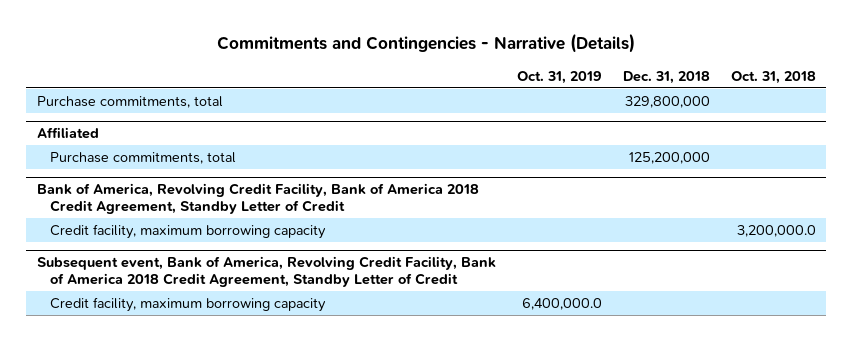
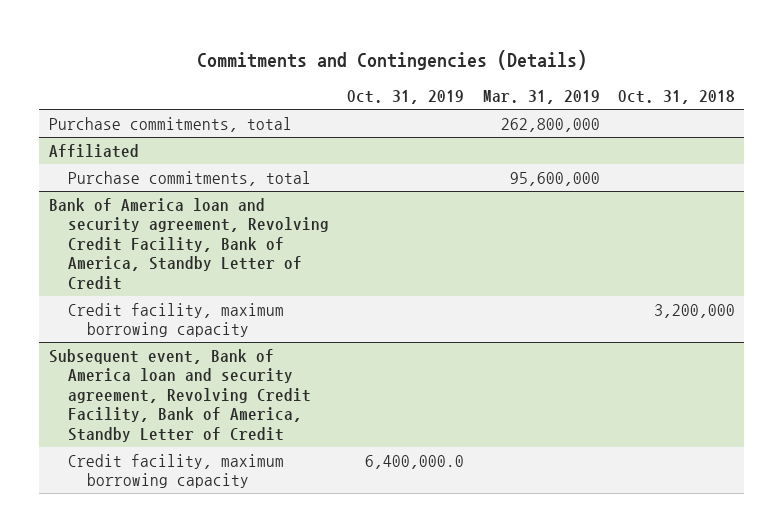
[217,33,636,54] Commitments and Contingencies - Narrative (Details) -> [196,49,587,70] Commitments and Contingencies (Details)
[622,70,710,84] Dec. 31, 2018 -> none
none -> [482,90,600,105] Mar. 31, 2019
[36,183,479,215] Bank of America, Revolving Credit Facility, Bank of America 2018 Credit Agreement, Standby Letter of Credit -> [48,197,329,291] Bank of America loan and security agreement, Revolving Credit Facility, Bank of America, Standby Letter of Credit
[736,224,816,237] 3,200,000.0 -> [654,303,736,318] 3,200,000
[36,256,496,288] Subsequent event, Bank of America, Revolving Credit Facility, Bank of America 2018 Credit Agreement, Standby Letter of Credit -> [48,348,311,443] Subsequent event, Bank of America loan and security agreement, Revolving Credit Facility, Bank of America, Standby Letter of Credit

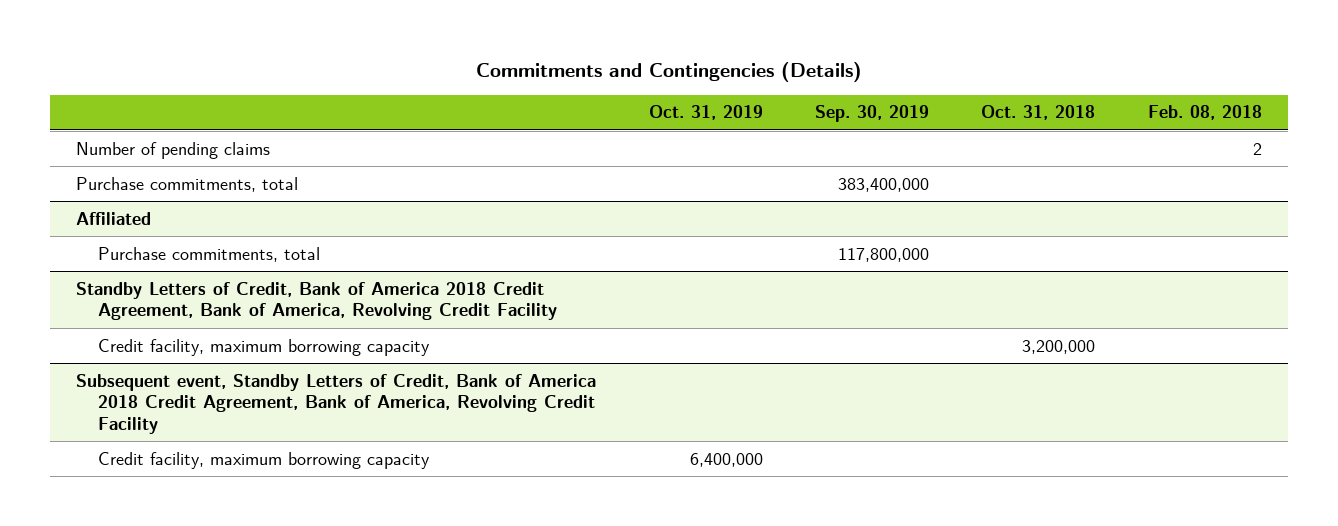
[482,90,600,105] Mar. 31, 2019 -> none
none -> [814,105,929,123] Sep. 30, 2019
none -> [1147,105,1262,121] Feb. 08, 2018
none -> [76,141,271,159] Number of pending claims
[48,197,329,291] Bank of America loan and security agreement, Revolving Credit Facility, Bank of America, Standby Letter of Credit -> [76,281,557,321] Standby Letters of Credit, Bank of America 2018 Credit Agreement, Bank of America, Revolving Credit Facility
[48,348,311,443] Subsequent event, Bank of America loan and security agreement, Revolving Credit Facility, Bank of America, Standby Letter of Credit -> [76,373,597,434] Subsequent event, Standby Letters of Credit, Bank of America 2018 Credit Agreement, Bank of America, Revolving Credit Facility
[365,454,465,469] 6,400,000.0 -> [689,452,763,467] 6,400,000

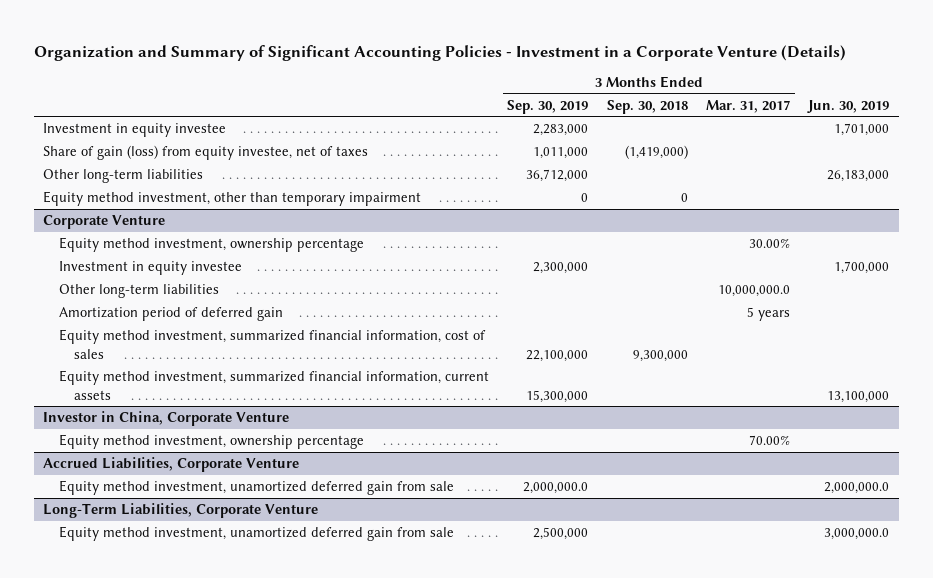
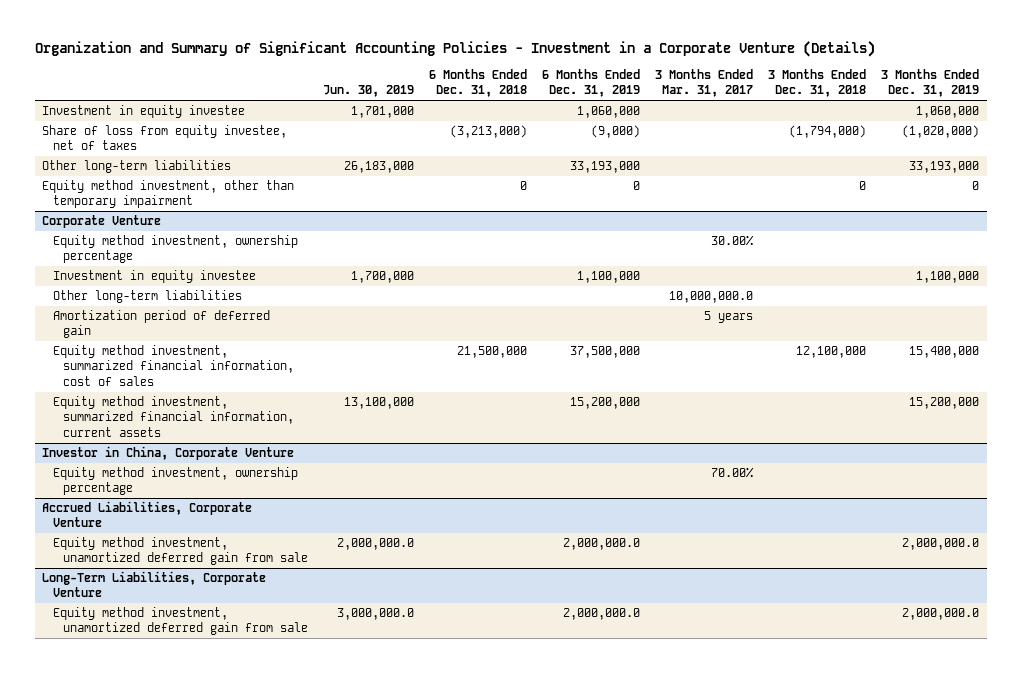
[507,99,589,114] Sep. 30, 2019 -> none
[606,99,688,114] Sep. 30, 2018 -> none
none -> [428,68,527,98] 6 Months Ended Dec. 31, 2018
none -> [541,68,640,98] 6 Months Ended Dec. 31, 2019
none -> [768,68,867,98] 3 Months Ended Dec. 31, 2018
none -> [881,68,980,98] 3 Months Ended Dec. 31, 2019
[43,144,369,160] Share of gain (loss) from equity investee, net of taxes -> [42,125,288,151] Share of loss from equity investee, net of taxes

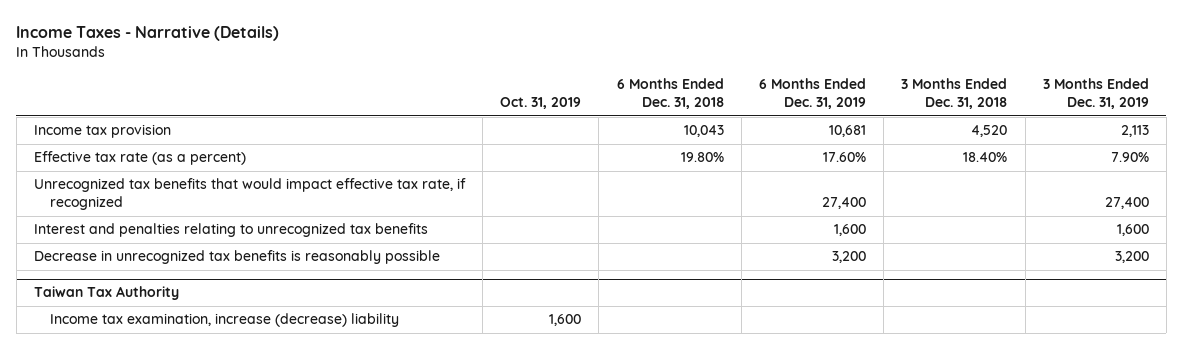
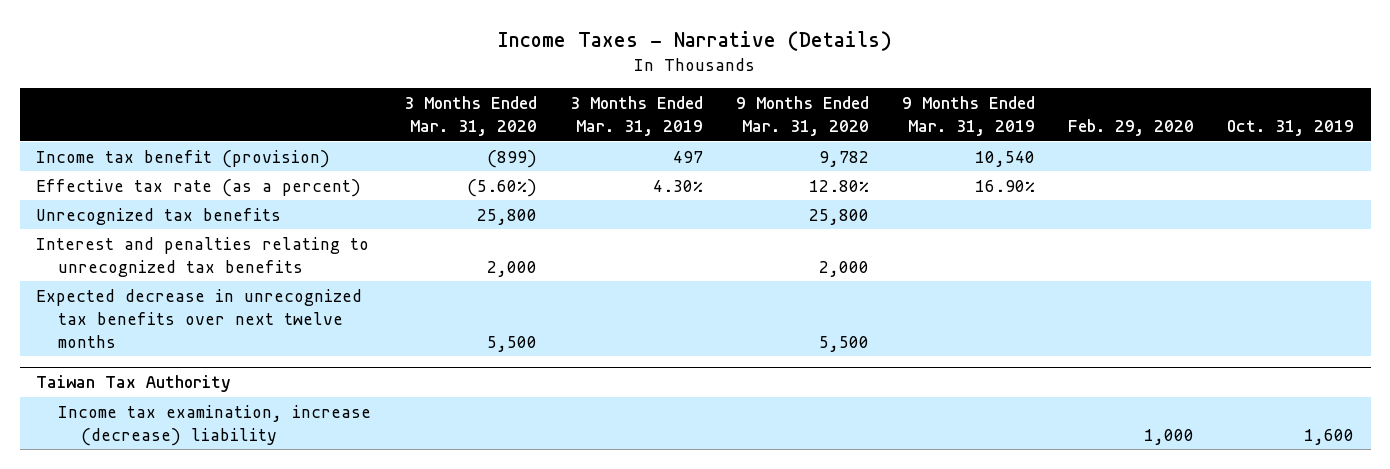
[616,78,724,110] 6 Months Ended Dec. 31, 2018 -> none
[758,78,866,110] 6 Months Ended Dec. 31, 2019 -> none
[901,78,1008,110] 3 Months Ended Dec. 31, 2018 -> none
[1042,78,1149,110] 3 Months Ended Dec. 31, 2019 -> none
none -> [404,96,538,136] 3 Months Ended Mar. 31, 2020
none -> [570,96,704,136] 3 Months Ended Mar. 31, 2019
none -> [736,96,870,136] 9 Months Ended Mar. 31, 2020
none -> [902,96,1036,136] 9 Months Ended Mar. 31, 2019
none -> [1068,118,1195,136] Feb. 29, 2020
[33,124,171,139] Income tax provision -> [36,149,331,168] Income tax benefit (provision)
[33,178,466,211] Unrecognized tax benefits that would impact effective tax rate, if recognized -> [36,207,282,225] Unrecognized tax benefits
[33,250,440,265] Decrease in unrecognized tax benefits is reasonably possible -> [36,288,363,348] Expected decrease in unrecognized tax benefits over next twelve months

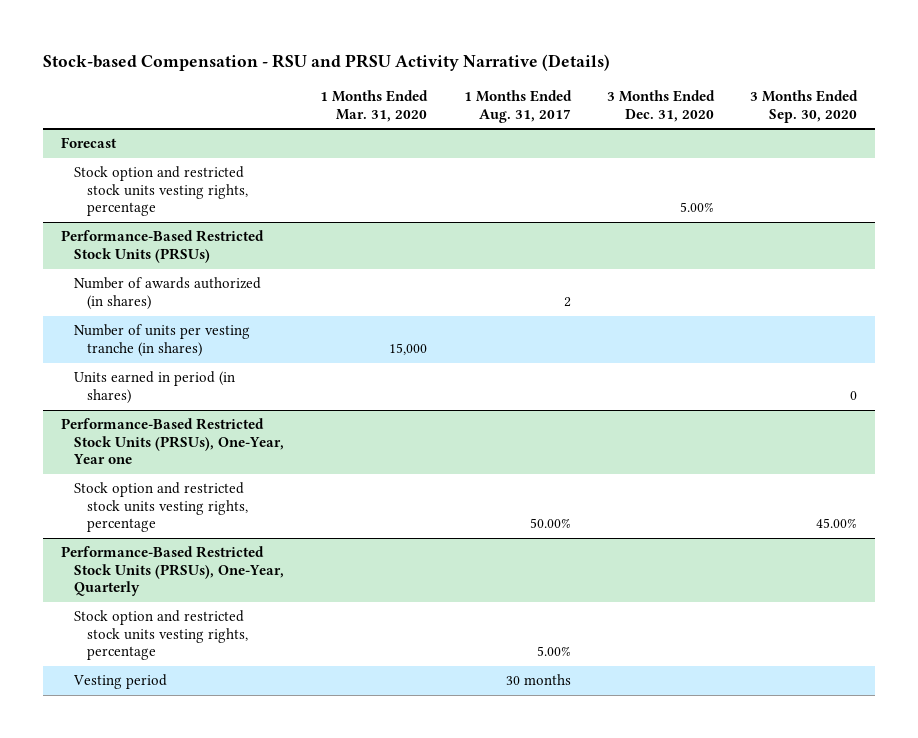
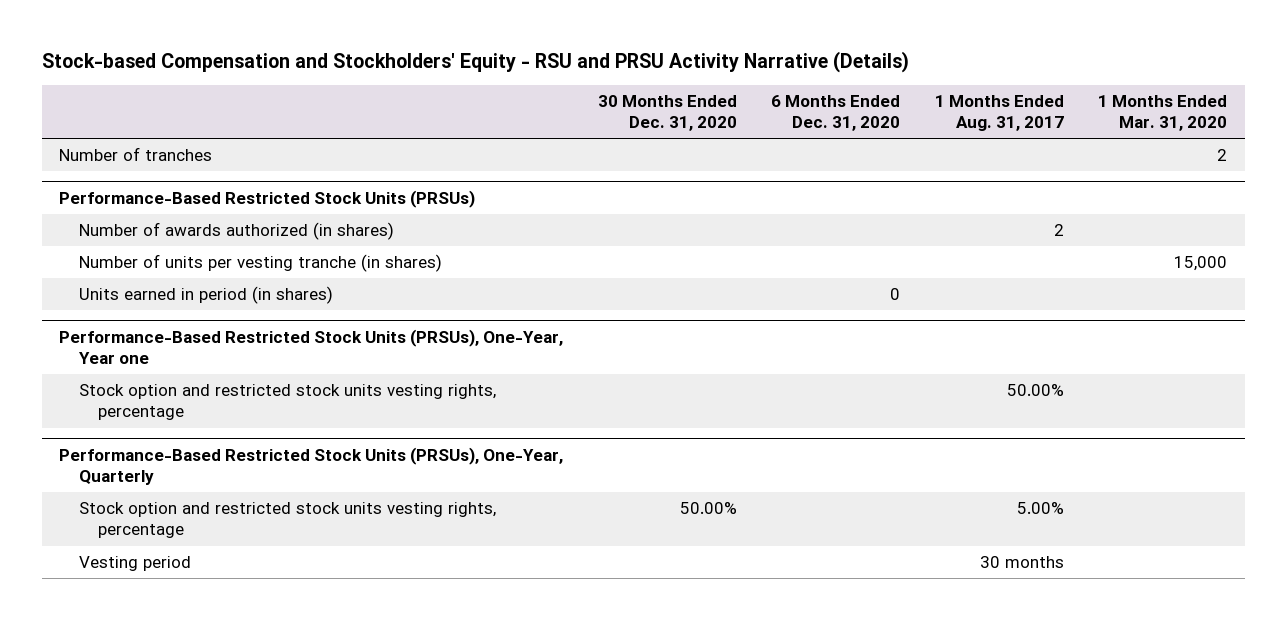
[43,53,611,71] Stock-based Compensation - RSU and PRSU Activity Narrative (Details) -> [42,51,910,74] Stock-based Compensation and Stockholders' Equity - RSU and PRSU Activity Narrative (Details)
[606,90,715,122] 3 Months Ended Dec. 31, 2020 -> none
[749,90,858,123] 3 Months Ended Sep. 30, 2020 -> none
none -> [597,95,737,132] 30 Months Ended Dec. 31, 2020
none -> [771,95,901,132] 6 Months Ended Dec. 31, 2020
[61,137,118,149] Forecast -> none
[74,166,249,217] Stock option and restricted stock units vesting rights, percentage -> none
none -> [59,147,213,162] Number of tranches

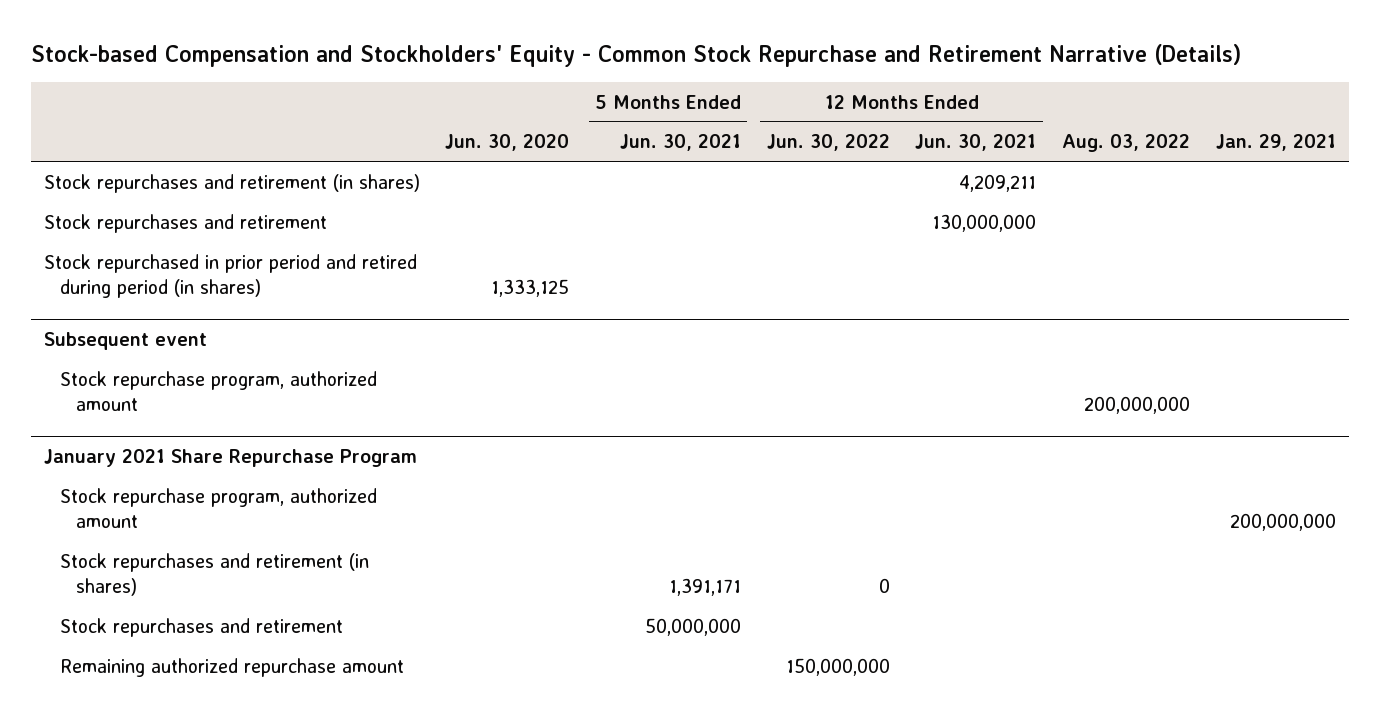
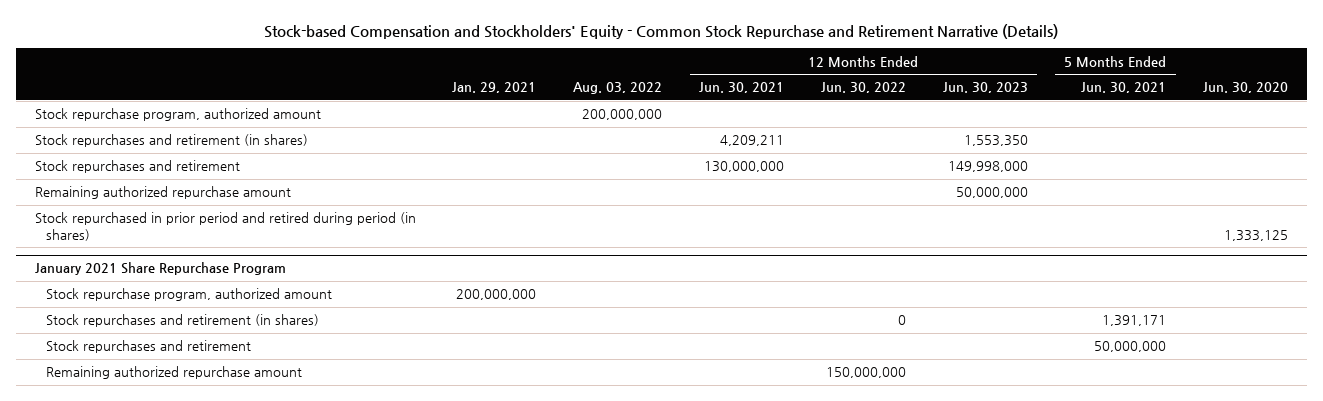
none -> [942,82,1028,94] Jun. 30, 2023
none -> [34,108,321,122] Stock repurchase program, authorized amount
none -> [34,186,291,200] Remaining authorized repurchase amount
[43,332,207,351] Subsequent event -> none
[59,370,377,411] Stock repurchase program, authorized amount -> none

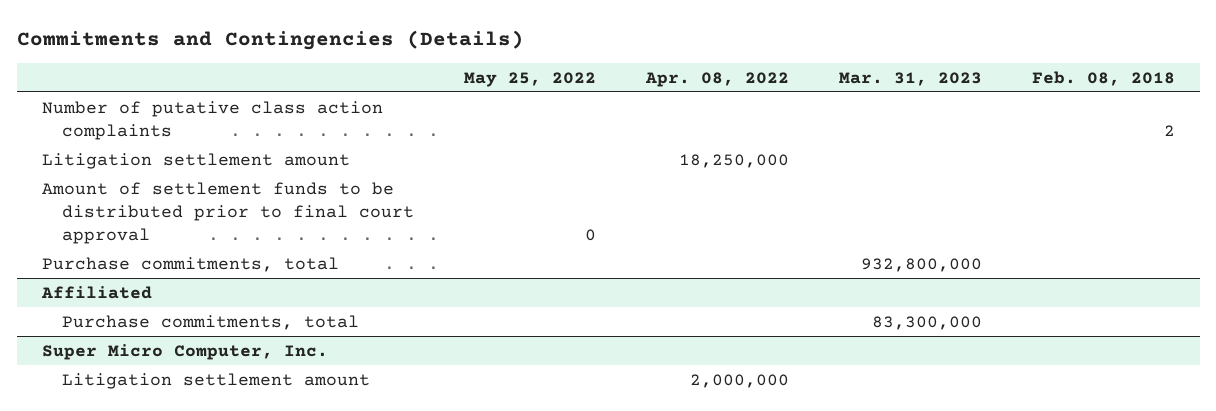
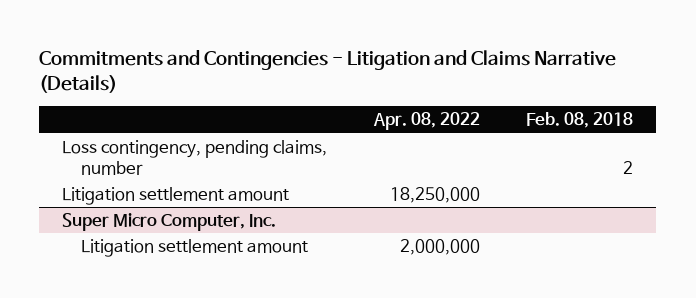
[16,29,524,50] Commitments and Contingencies (Details) -> [39,49,617,94] Commitments and Contingencies - Litigation and Claims Narrative (Details)
[464,71,597,87] May 25, 2022 -> none
[838,71,982,86] Mar. 31, 2023 -> none
[41,100,383,140] Number of putative class action complaints -> [62,139,328,175] Loss contingency, pending claims, number
[41,181,415,245] Amount of settlement funds to be distributed prior to final court approval -> none
[41,256,339,272] Purchase commitments, total -> none
[40,285,152,299] Affiliated -> none
[62,314,360,330] Purchase commitments, total -> none

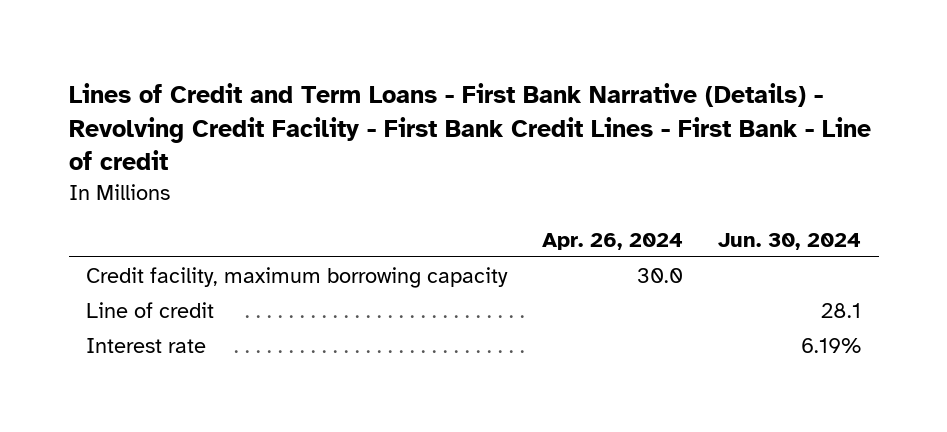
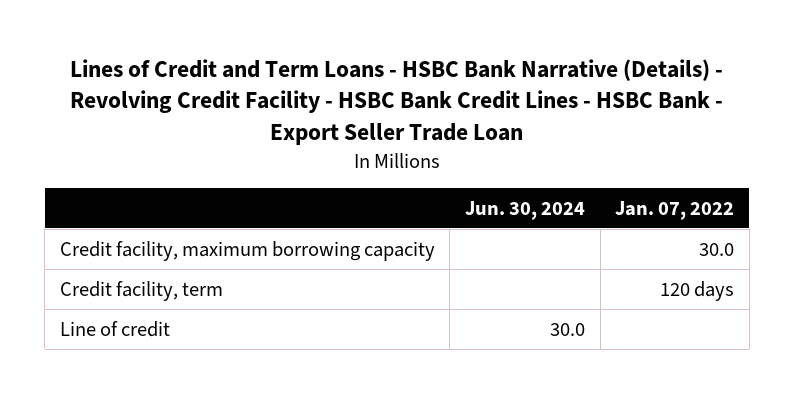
[68,82,871,171] Lines of Credit and Term Loans - First Bank Narrative (Details) - Revolving Credit Facility - First Bank Credit Lines - First Bank - Line of credit -> [70,58,724,146] Lines of Credit and Term Loans - HSBC Bank Narrative (Details) - Revolving Credit Facility - HSBC Bank Credit Lines - HSBC Bank - Export Seller Trade Loan
[542,232,684,250] Apr. 26, 2024 -> none
none -> [615,200,735,220] Jan. 07, 2022
[86,337,207,353] Interest rate -> none
none -> [59,280,223,301] Credit facility, term
[821,302,862,318] 28.1 -> [550,322,586,336] 30.0

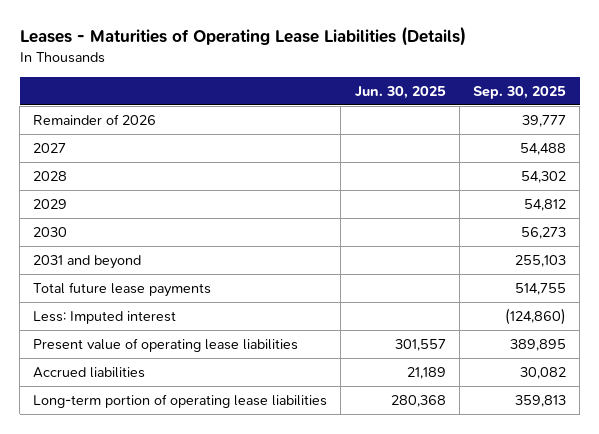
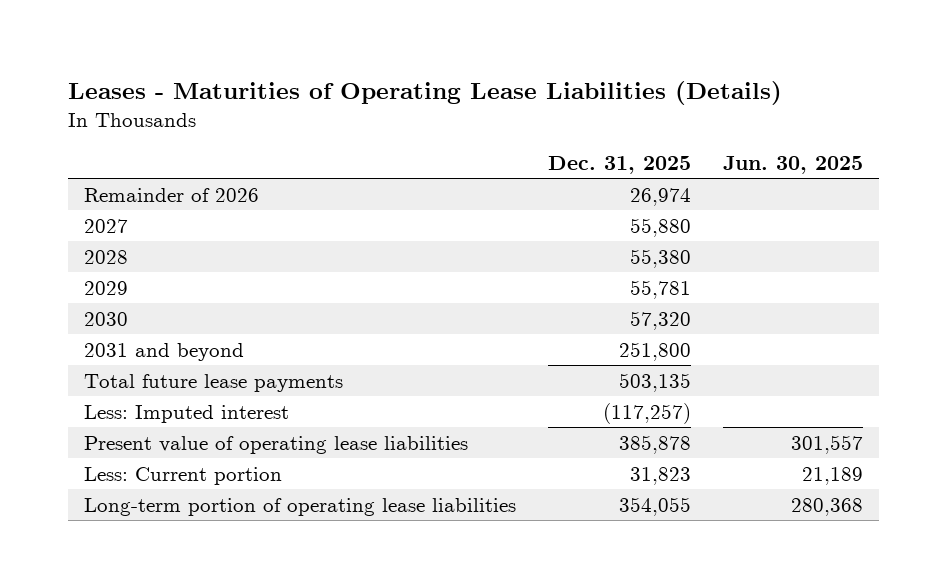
[472,85,566,99] Sep. 30, 2025 -> none
none -> [547,155,691,174] Dec. 31, 2025
[33,366,146,378] Accrued liabilities -> [83,466,282,485] Less: Current portion

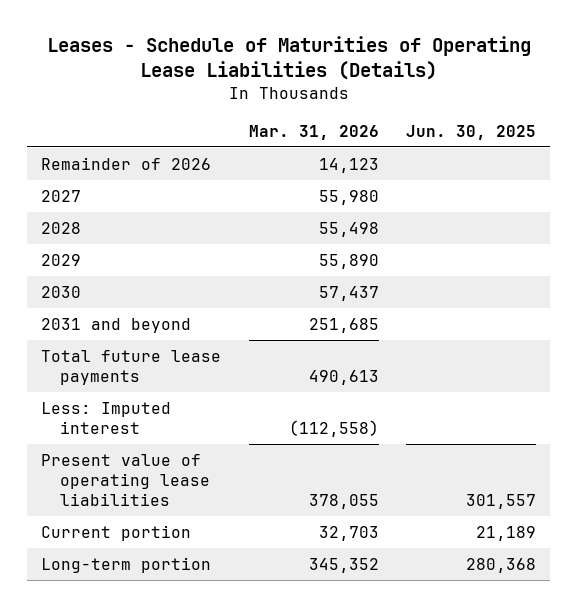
[67,81,782,106] Leases - Maturities of Operating Lease Liabilities (Details) -> [46,36,531,81] Leases - Schedule of Maturities of Operating Lease Liabilities (Details)
[547,155,691,174] Dec. 31, 2025 -> none
none -> [248,124,379,140] Mar. 31, 2026
[83,466,282,485] Less: Current portion -> [41,524,192,541] Current portion
[83,497,516,516] Long-term portion of operating lease liabilities -> [41,556,212,573] Long-term portion

